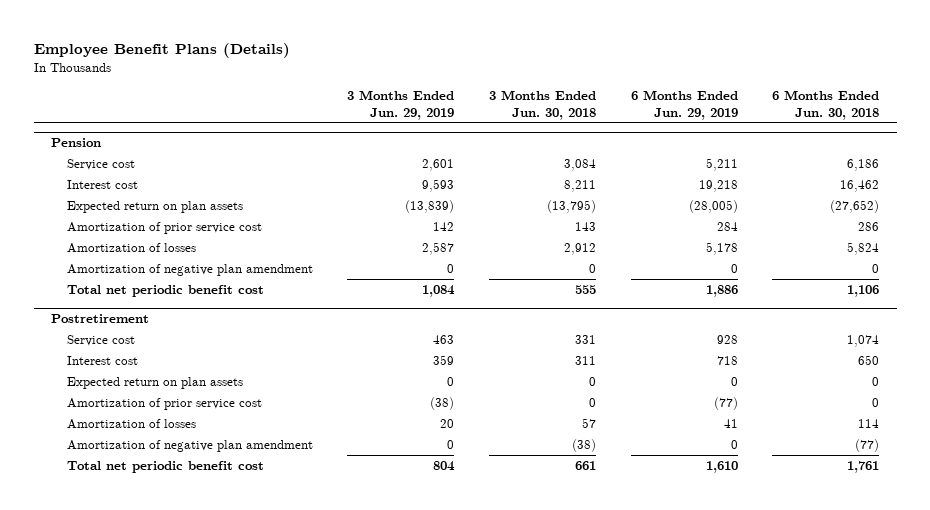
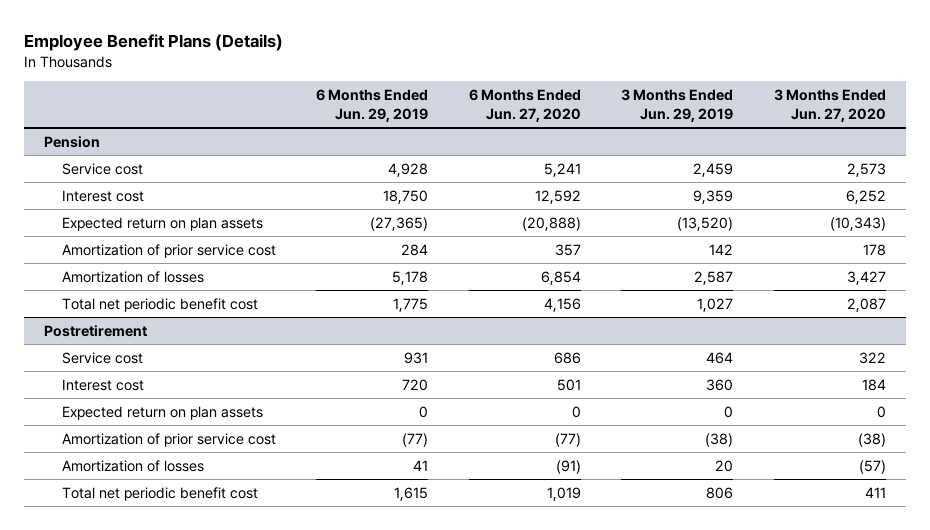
[488,89,596,120] 3 Months Ended Jun. 30, 2018 -> none
[772,89,880,120] 6 Months Ended Jun. 30, 2018 -> none
none -> [468,89,581,122] 6 Months Ended Jun. 27, 2020
none -> [773,89,886,122] 3 Months Ended Jun. 27, 2020
[422,158,455,171] 2,601 -> [693,162,734,177] 2,459
[705,157,738,171] 5,211 -> [388,162,429,177] 4,928
[422,178,455,192] 9,593 -> [693,189,734,204] 9,359
[698,179,738,192] 19,218 -> [383,189,429,204] 18,750
[405,199,455,213] (13,839) -> [677,216,734,231] (13,520)
[688,199,738,213] (28,005) -> [370,216,429,231] (27,365)
[66,263,313,276] Amortization of negative plan amendment -> none
[422,284,456,297] 1,084 -> [697,297,734,312] 1,027
[705,284,738,297] 1,886 -> [393,297,429,312] 1,775
[433,334,455,344] 463 -> [706,351,734,364] 464
[716,334,738,344] 928 -> [404,351,429,364] 931
[433,354,455,365] 359 -> [706,378,734,391] 360
[716,355,738,365] 718 -> [402,378,429,391] 720
[66,439,313,452] Amortization of negative plan amendment -> none
[433,460,456,471] 804 -> [706,486,734,499] 806
[705,460,738,473] 1,610 -> [394,486,429,501] 1,615

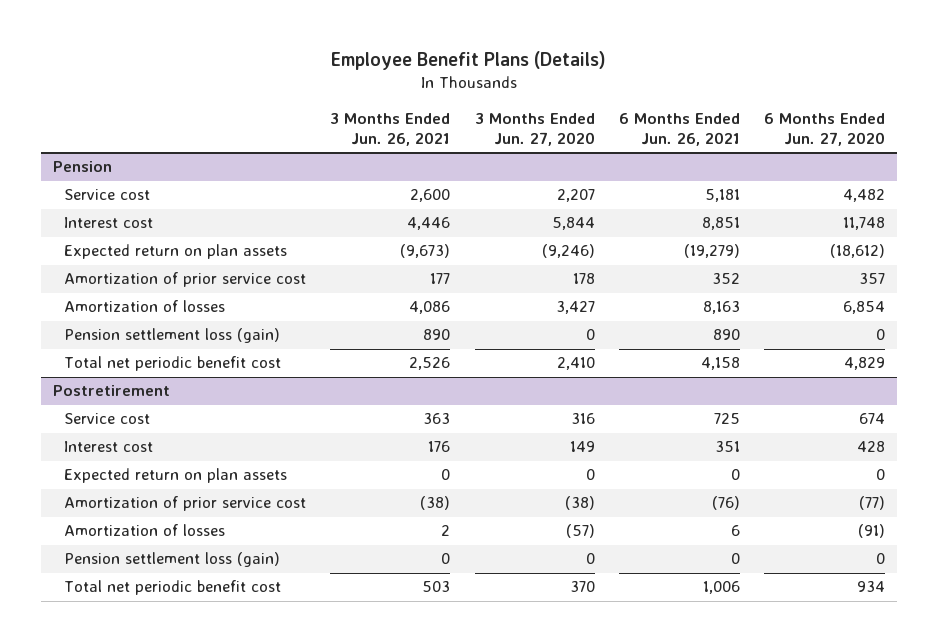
[316,89,429,122] 6 Months Ended Jun. 29, 2019 -> none
[621,89,734,122] 3 Months Ended Jun. 29, 2019 -> none
none -> [330,112,451,147] 3 Months Ended Jun. 26, 2021
none -> [618,112,740,147] 6 Months Ended Jun. 26, 2021
[543,162,581,177] 5,241 -> [842,189,885,203] 4,482
[846,162,886,177] 2,573 -> [556,189,595,203] 2,207
[534,189,581,204] 12,592 -> [842,217,885,231] 11,748
[845,189,886,204] 6,252 -> [551,217,595,231] 5,844
[521,216,581,231] (20,888) -> [829,244,885,259] (18,612)
[829,216,886,231] (10,343) -> [541,244,595,259] (9,246)
none -> [64,328,281,344] Pension settlement loss (gain)
[543,297,581,312] 4,156 -> [843,357,885,371] 4,829
[846,297,886,312] 2,087 -> [556,357,595,371] 2,410
[553,351,581,364] 686 -> [858,413,885,425] 674
[858,351,886,364] 322 -> [570,413,595,425] 316
[556,378,581,391] 501 -> [856,441,885,453] 428
[861,378,886,391] 184 -> [569,441,595,453] 149
none -> [64,552,281,568] Pension settlement loss (gain)
[546,486,581,501] 1,019 -> [856,581,885,593] 934
[864,486,886,498] 411 -> [569,581,595,593] 370

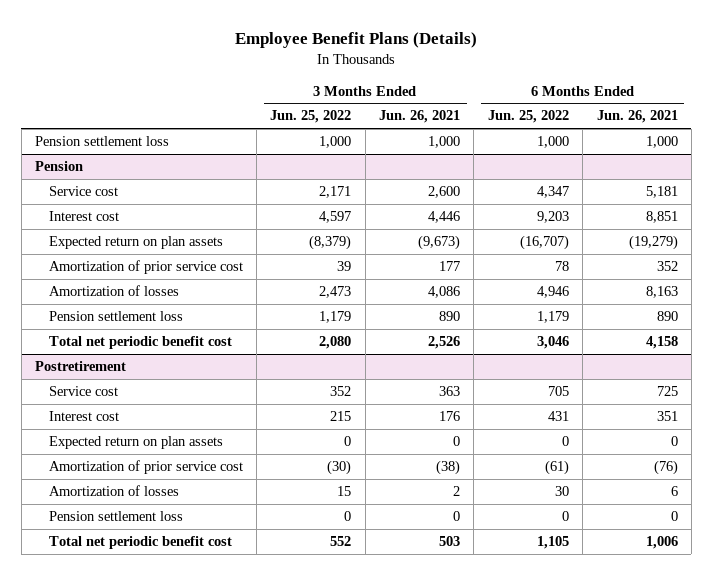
[474,112,595,147] 3 Months Ended Jun. 27, 2020 -> none
[763,112,885,147] 6 Months Ended Jun. 27, 2020 -> none
none -> [270,110,352,124] Jun. 25, 2022
none -> [487,110,569,124] Jun. 25, 2022
none -> [34,136,169,147] Pension settlement loss
[64,328,281,344] Pension settlement loss (gain) -> [48,311,183,322] Pension settlement loss
[64,552,281,568] Pension settlement loss (gain) -> [48,511,183,522] Pension settlement loss

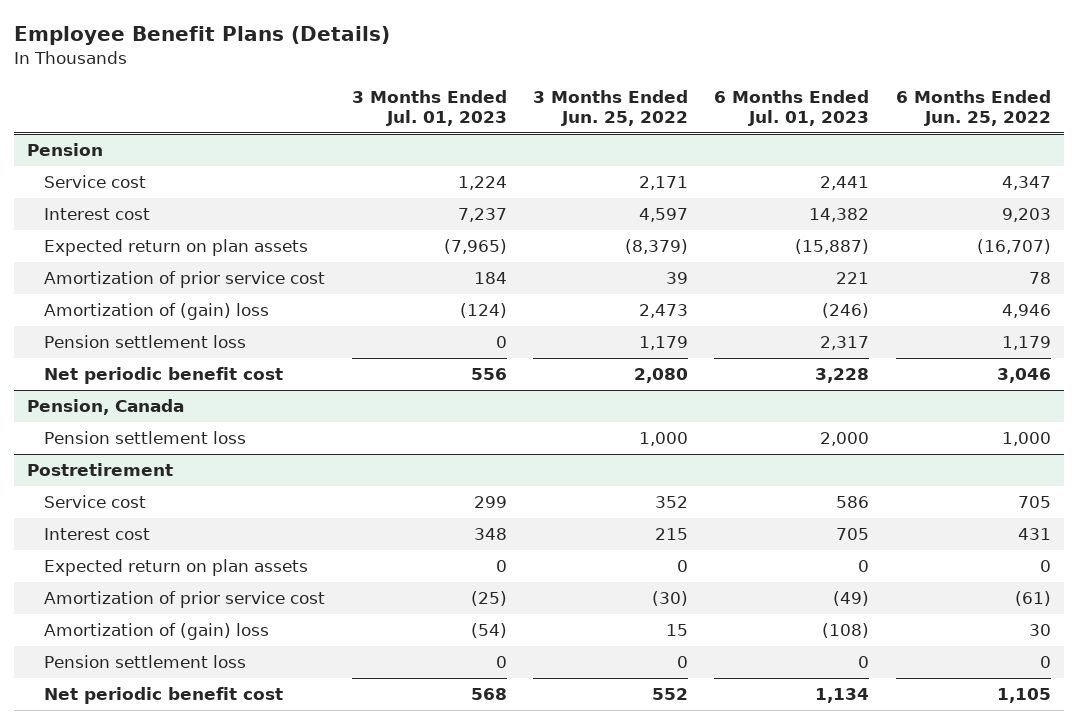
[379,110,461,124] Jun. 26, 2021 -> none
[596,110,678,124] Jun. 26, 2021 -> none
none -> [351,90,507,126] 3 Months Ended Jul. 01, 2023
none -> [714,90,870,126] 6 Months Ended Jul. 01, 2023
[34,136,169,147] Pension settlement loss -> none
[48,285,179,297] Amortization of losses -> [44,303,270,321] Amortization of (gain) loss
[48,336,232,350] Total net periodic benefit cost -> [44,367,284,385] Net periodic benefit cost
none -> [27,399,185,416] Pension, Canada
none -> [44,431,247,445] Pension settlement loss
[48,485,179,497] Amortization of losses -> [44,623,270,641] Amortization of (gain) loss
[48,536,232,550] Total net periodic benefit cost -> [44,687,284,705] Net periodic benefit cost

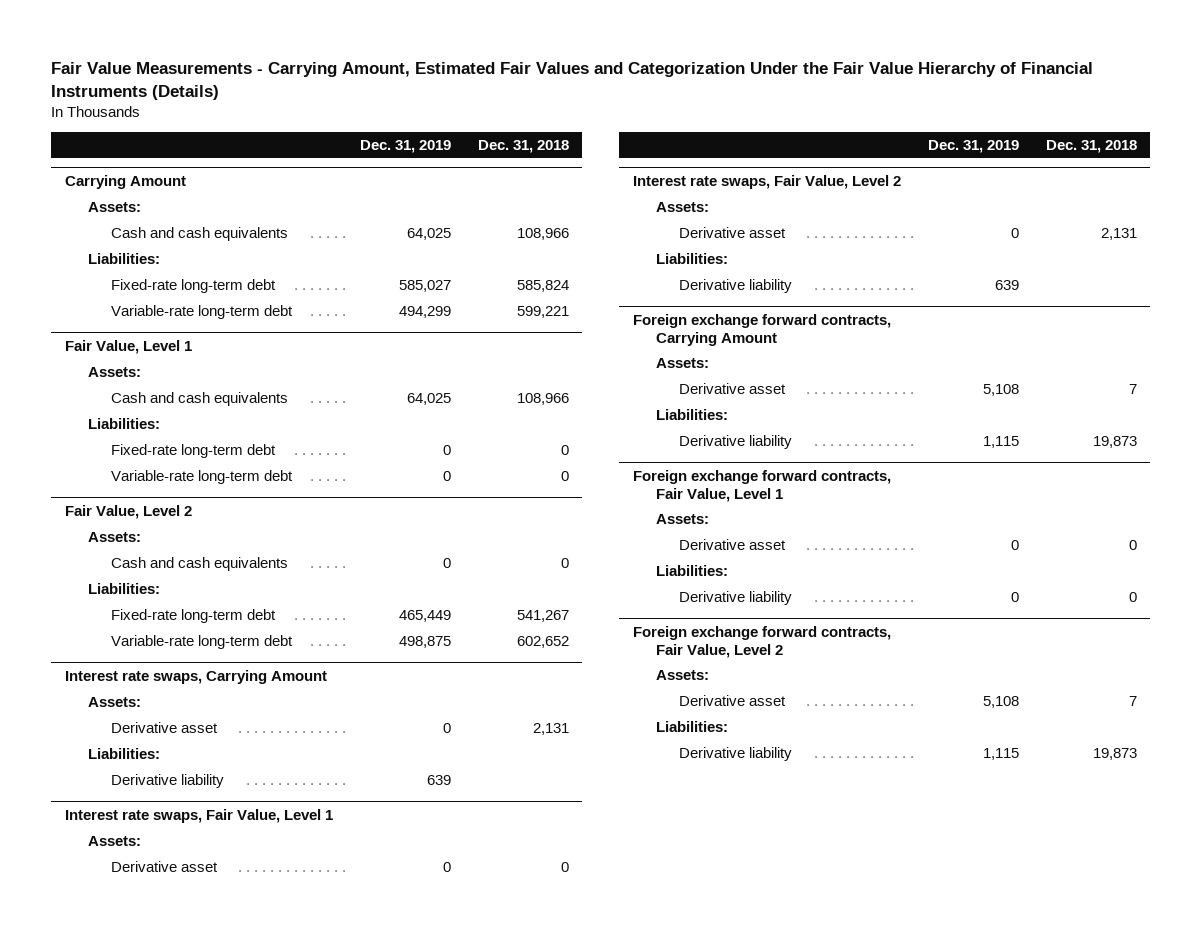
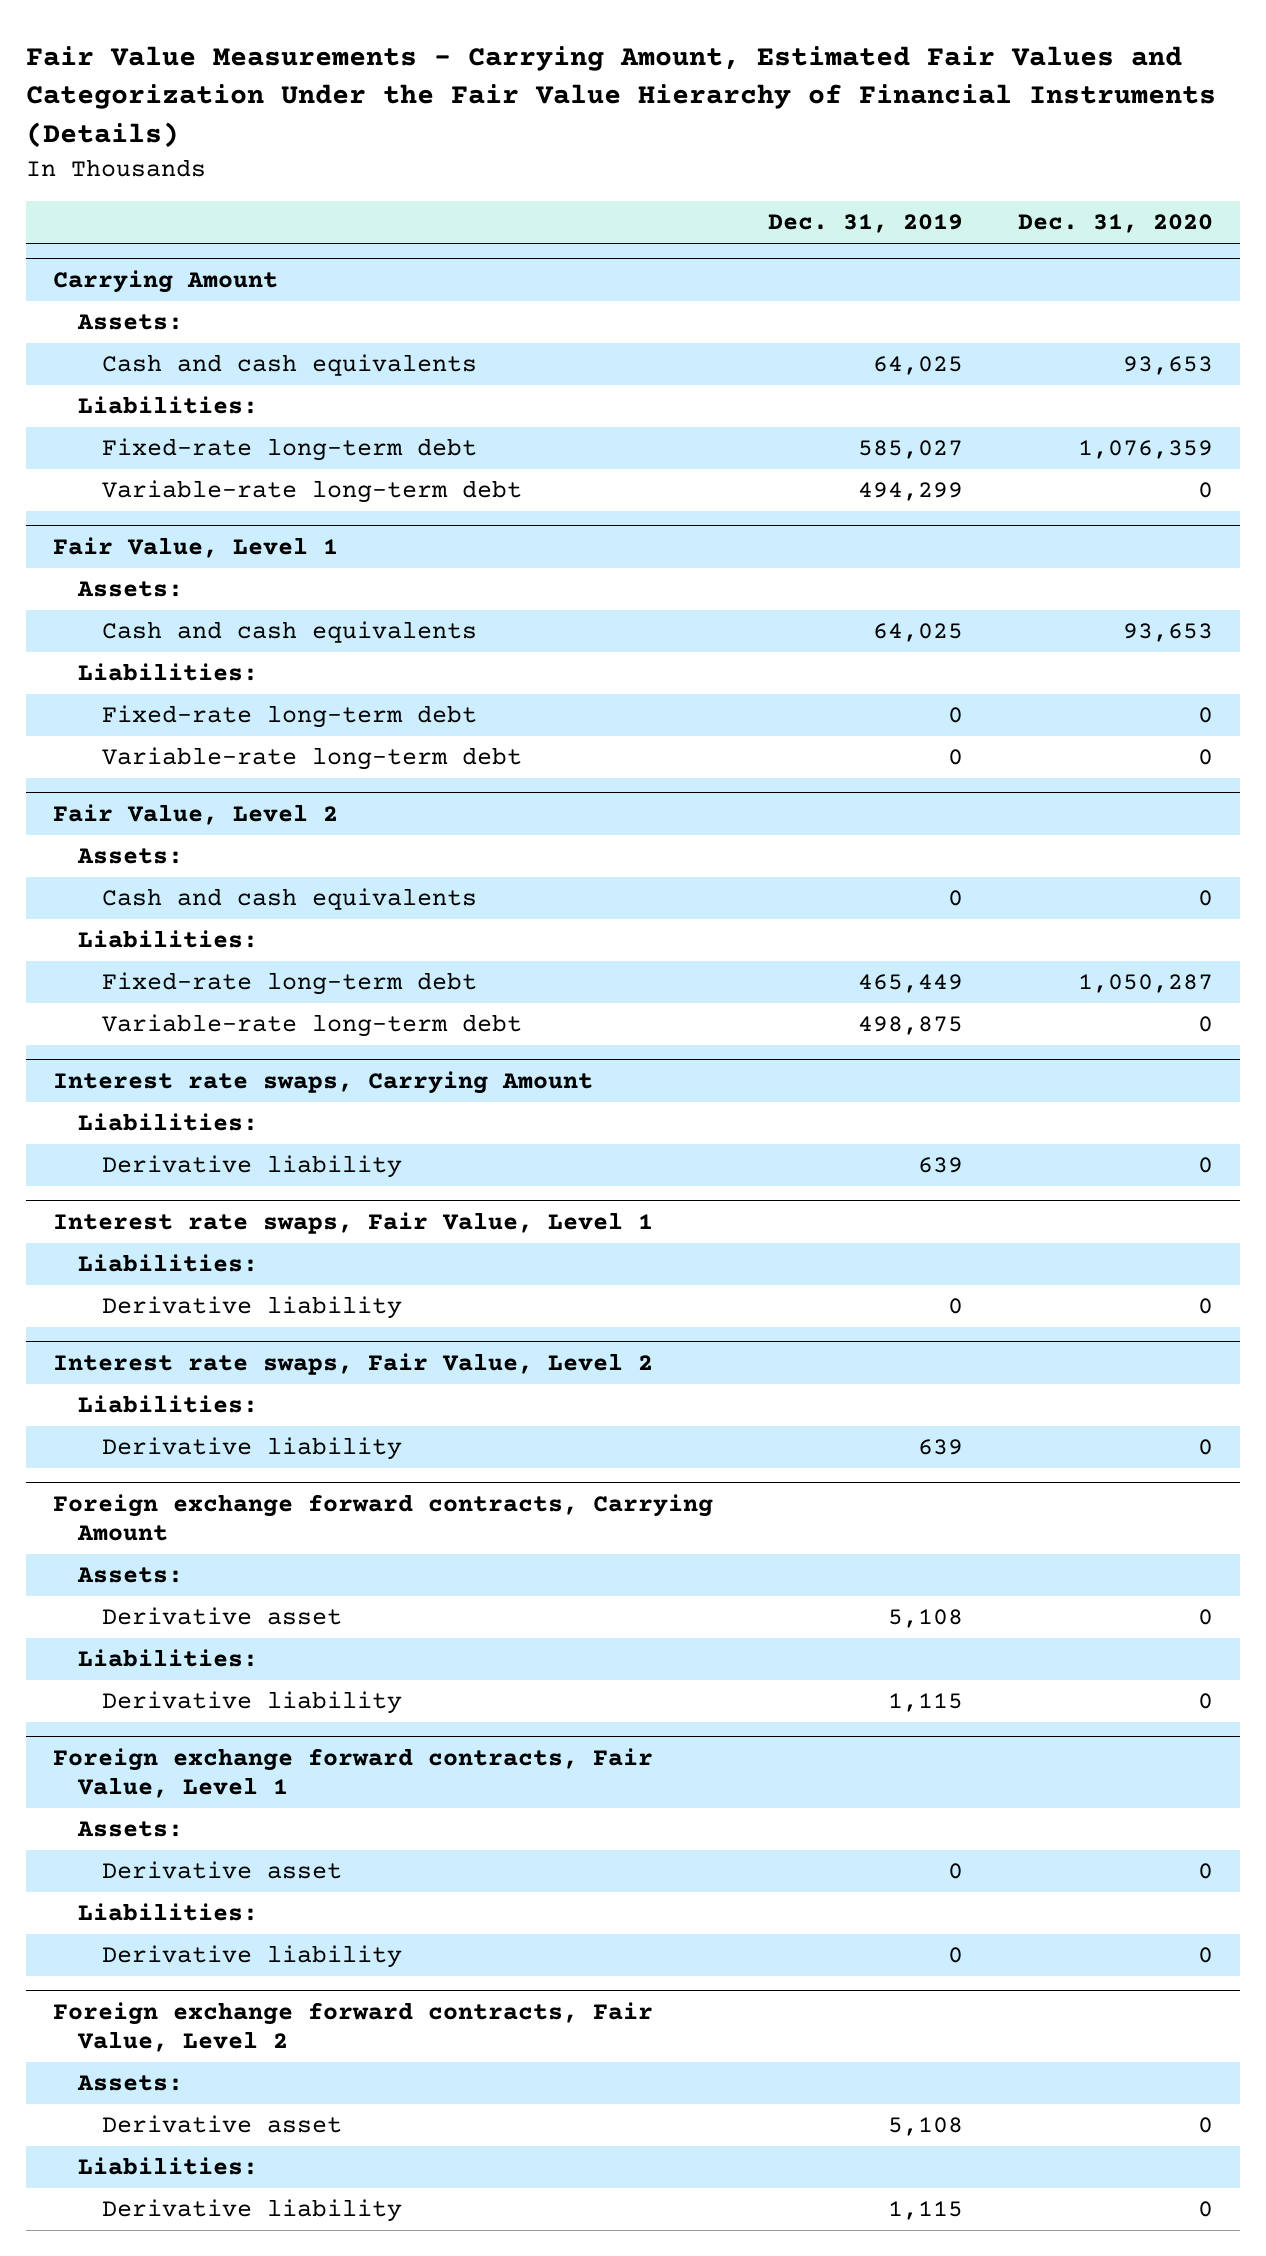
[477,139,569,153] Dec. 31, 2018 -> none
none -> [1017,214,1213,234] Dec. 31, 2020
[87,696,141,707] Assets: -> none
[110,721,218,733] Derivative asset -> none
[87,835,141,846] Assets: -> none
[110,860,218,872] Derivative asset -> none
none -> [77,1254,258,1273] Liabilities:
none -> [101,1296,402,1320] Derivative liability
[655,201,709,212] Assets: -> none
[678,226,786,238] Derivative asset -> none

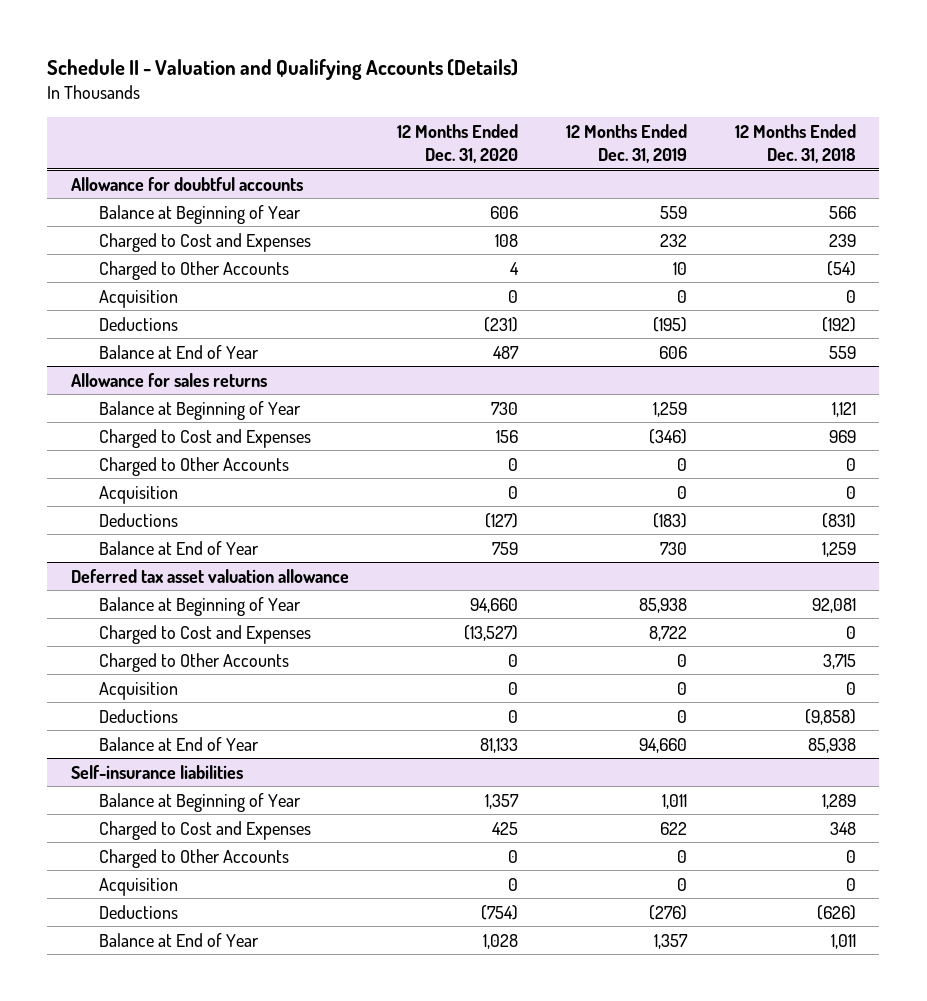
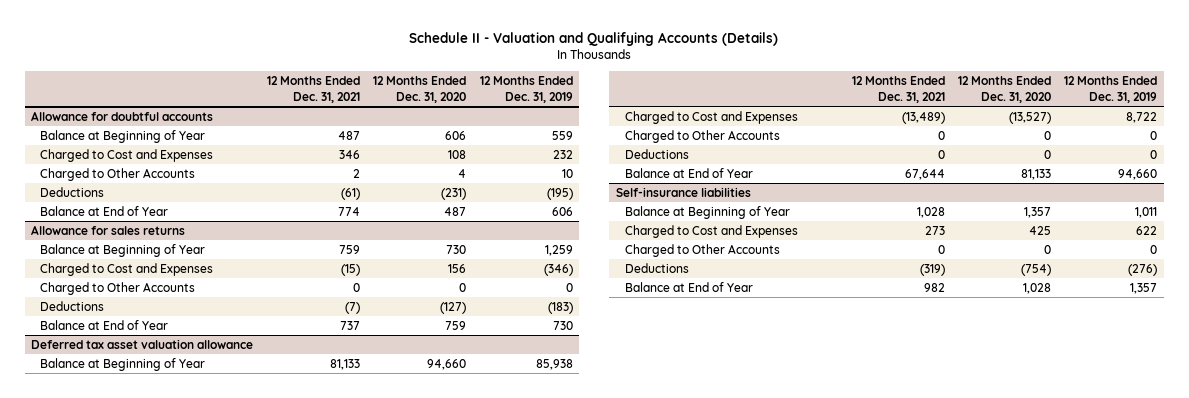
[734,124,856,164] 12 Months Ended Dec. 31, 2018 -> none
none -> [266,76,360,103] 12 Months Ended Dec. 31, 2021
[98,289,178,308] Acquisition -> none
[98,485,178,504] Acquisition -> none
[98,681,178,700] Acquisition -> none
[98,877,178,896] Acquisition -> none

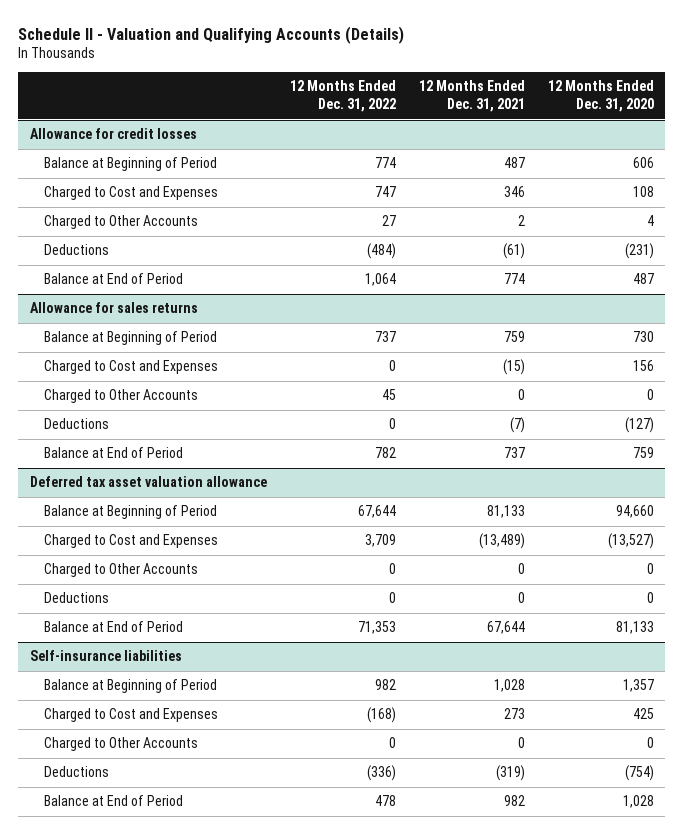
[479,76,573,103] 12 Months Ended Dec. 31, 2019 -> none
none -> [289,80,396,113] 12 Months Ended Dec. 31, 2022
[31,110,214,121] Allowance for doubtful accounts -> [29,128,197,140] Allowance for credit losses
[40,129,206,143] Balance at Beginning of Year -> [44,157,218,172] Balance at Beginning of Period
[40,205,169,216] Balance at End of Year -> [44,273,184,285] Balance at End of Period
[40,243,206,257] Balance at Beginning of Year -> [44,331,218,346] Balance at Beginning of Period
[40,319,169,330] Balance at End of Year -> [44,447,184,459] Balance at End of Period
[40,357,206,371] Balance at Beginning of Year -> [44,505,218,520] Balance at Beginning of Period
[625,167,754,178] Balance at End of Year -> [44,621,184,633] Balance at End of Period
[625,205,791,219] Balance at Beginning of Year -> [44,679,218,694] Balance at Beginning of Period
[625,281,754,292] Balance at End of Year -> [44,795,184,807] Balance at End of Period

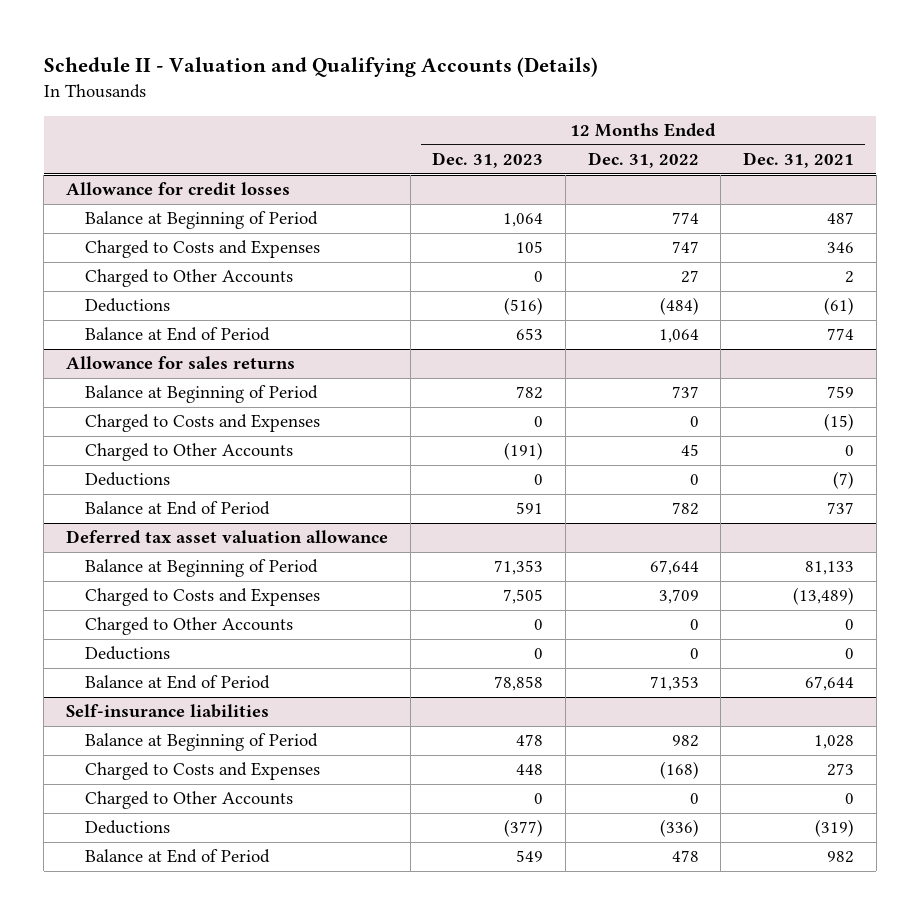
[547,80,654,113] 12 Months Ended Dec. 31, 2020 -> none
none -> [432,152,544,169] Dec. 31, 2023
[44,186,219,201] Charged to Cost and Expenses -> [85,240,321,259] Charged to Costs and Expenses
[44,360,219,375] Charged to Cost and Expenses -> [85,414,321,433] Charged to Costs and Expenses
[44,534,219,549] Charged to Cost and Expenses -> [85,588,321,607] Charged to Costs and Expenses
[44,708,219,723] Charged to Cost and Expenses -> [85,762,321,781] Charged to Costs and Expenses

